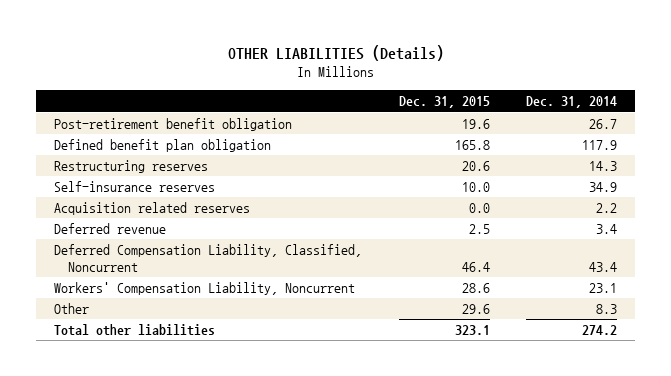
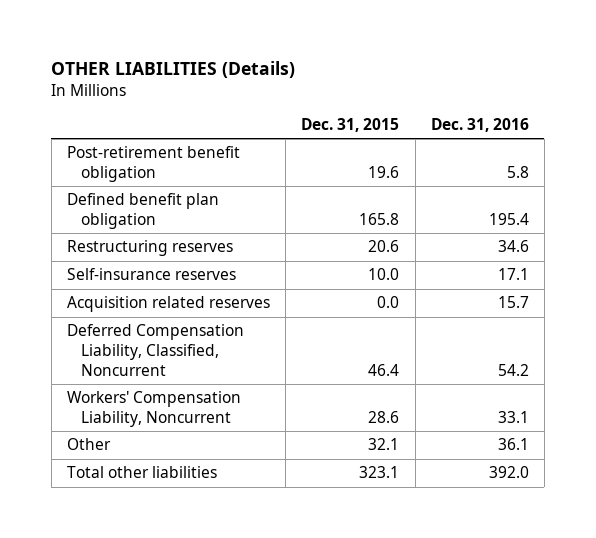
[525,96,617,109] Dec. 31, 2014 -> none
none -> [430,118,529,133] Dec. 31, 2016
[54,223,167,235] Deferred revenue -> none
[461,304,490,315] 29.6 -> [368,438,400,451] 32.1

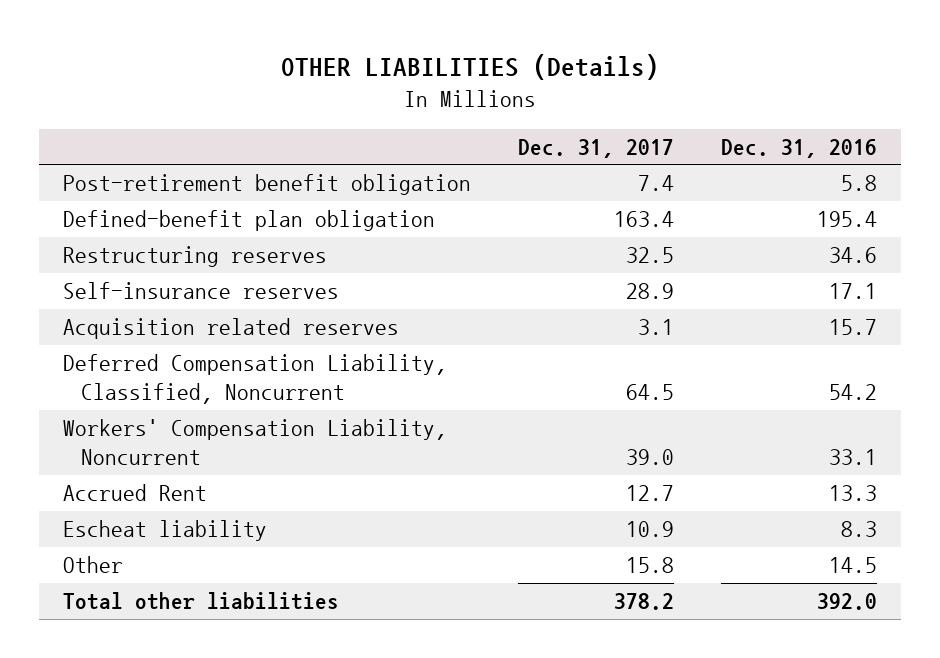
[301,118,400,133] Dec. 31, 2015 -> none
none -> [517,138,674,158] Dec. 31, 2017
[66,193,219,229] Defined benefit plan obligation -> [62,210,435,232] Defined-benefit plan obligation
none -> [62,484,207,502] Accrued Rent
none -> [62,520,267,542] Escheat liability
[497,438,529,451] 36.1 -> [829,557,878,574] 14.5

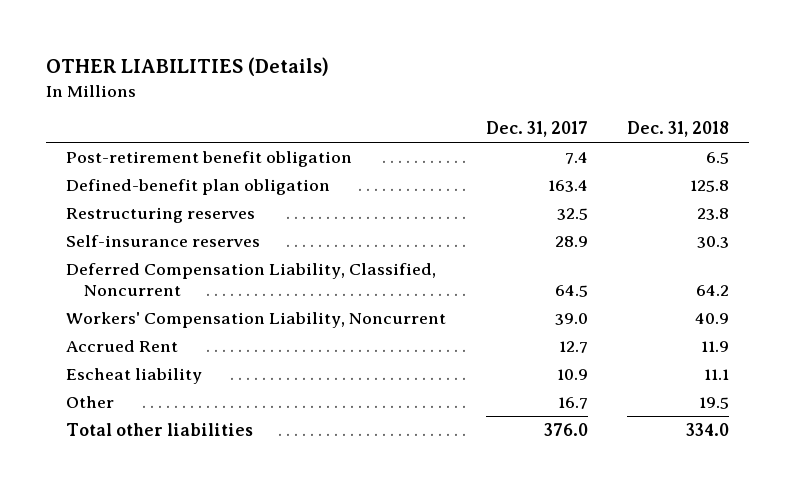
[721,138,878,158] Dec. 31, 2016 -> none
none -> [627,121,730,138] Dec. 31, 2018
[62,318,399,340] Acquisition related reserves -> none
[625,557,674,574] 15.8 -> [557,396,588,409] 16.7
[613,593,674,611] 378.2 -> [543,422,588,436] 376.0

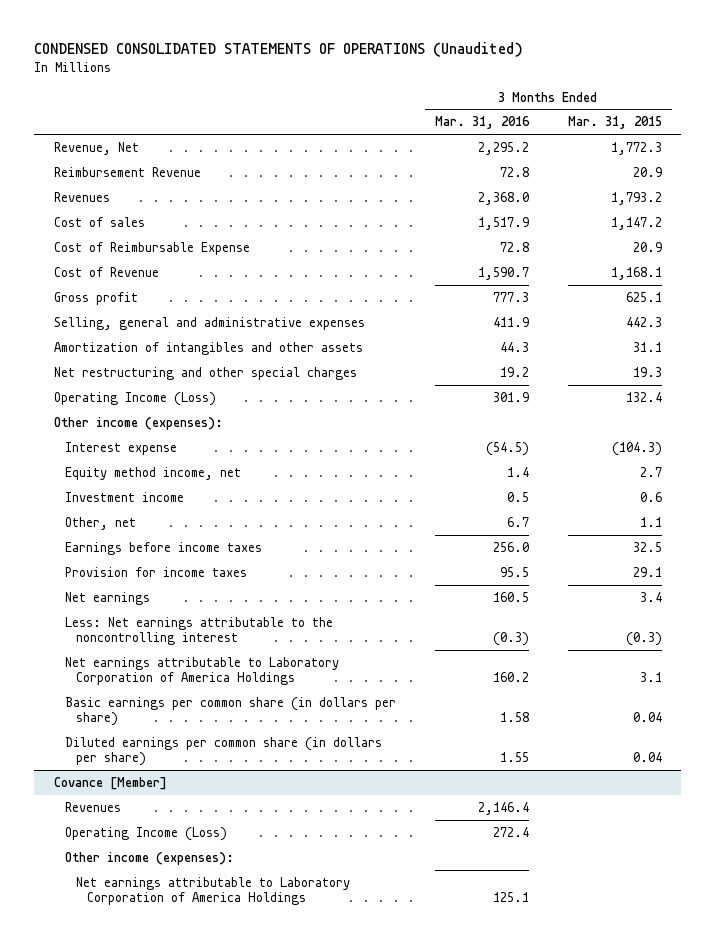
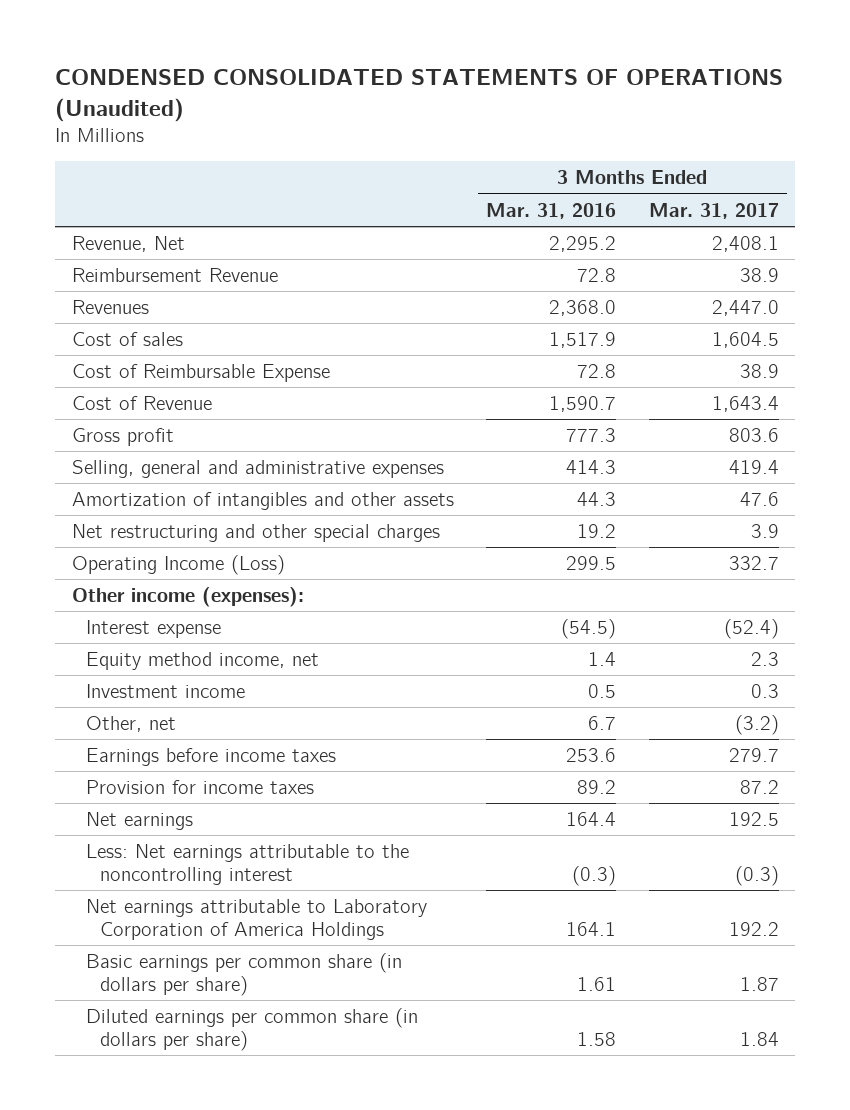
[567,116,662,130] Mar. 31, 2015 -> none
none -> [648,202,779,219] Mar. 31, 2017
[492,316,529,327] 411.9 -> [566,459,617,474] 414.3
[492,391,529,402] 301.9 -> [566,555,617,570] 299.5
[492,541,529,552] 256.0 -> [566,747,617,762] 253.6
[499,566,529,577] 95.5 -> [577,779,617,794] 89.2
[492,591,529,602] 160.5 -> [566,811,617,826] 164.4
[53,776,167,790] Covance [Member] -> none
[64,801,121,812] Revenues -> none
[64,826,227,841] Operating Income (Loss) -> none
[64,851,234,865] Other income (expenses): -> none
[75,876,350,906] Net earnings attributable to Laboratory Corporation of America Holdings -> none
[492,672,529,683] 160.2 -> [566,921,617,936] 164.1
[499,712,529,723] 1.58 -> [577,976,617,991] 1.61
[499,752,529,763] 1.55 -> [577,1031,617,1046] 1.58

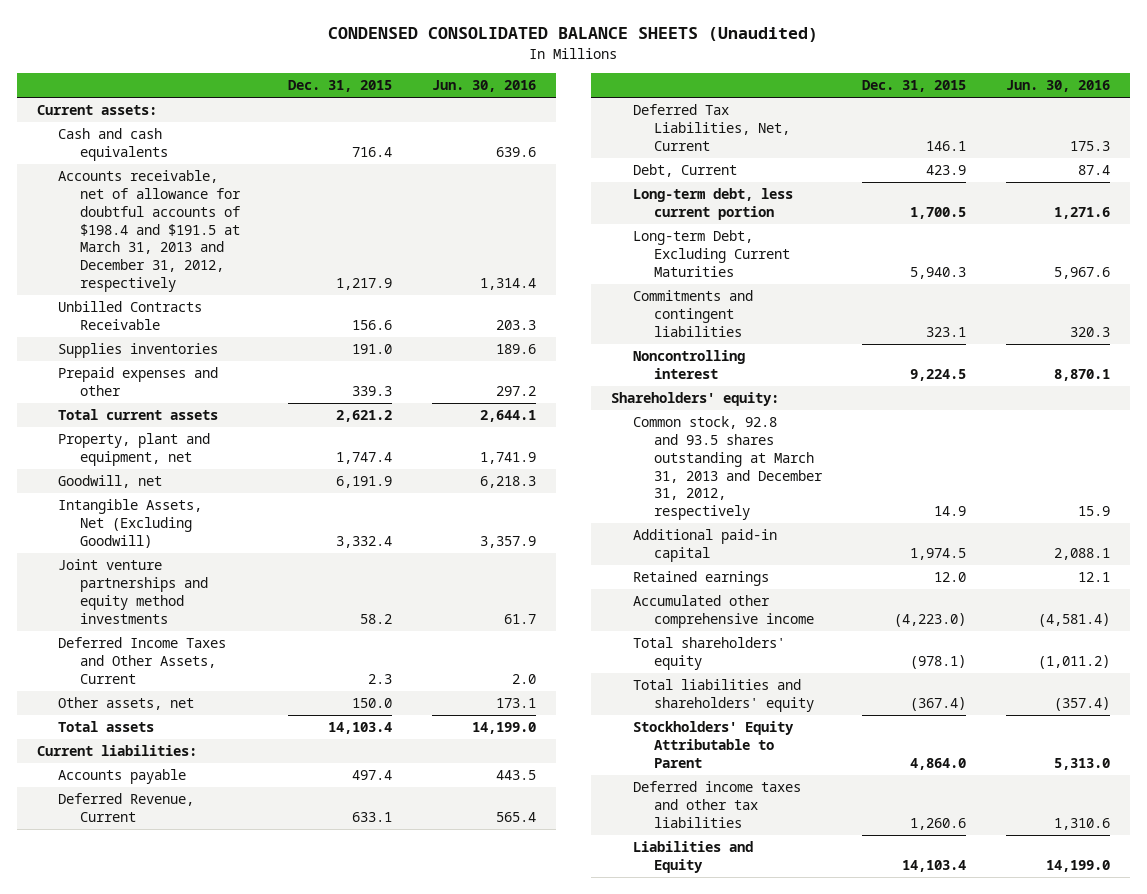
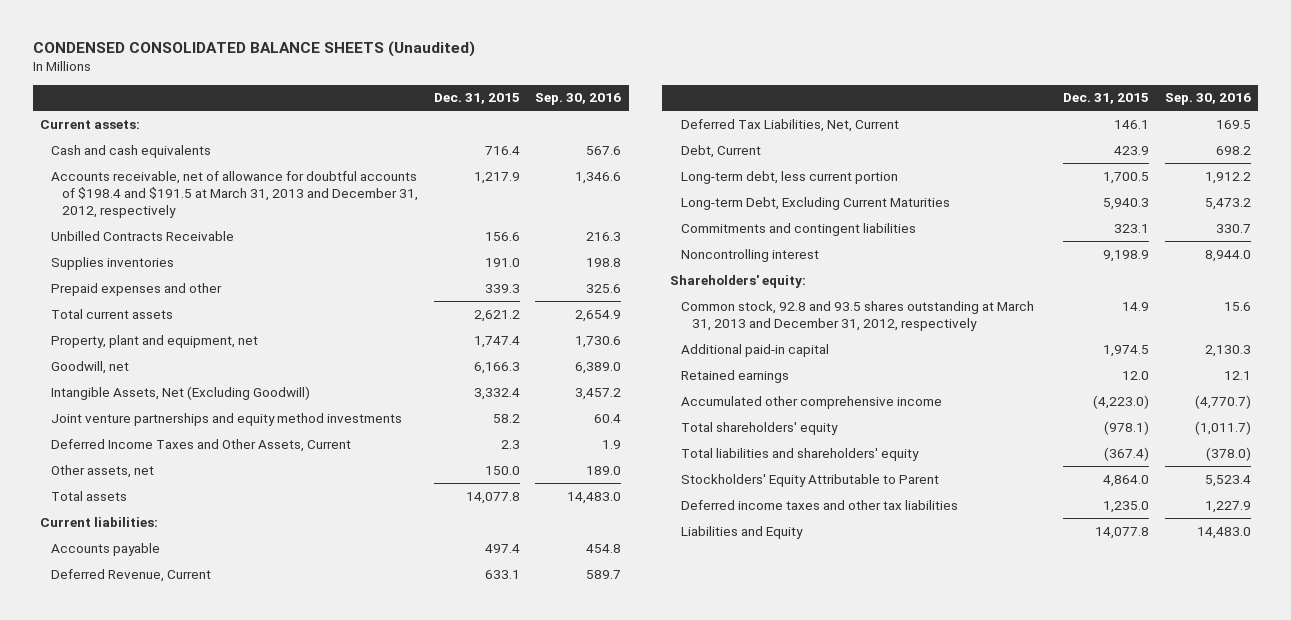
[431,80,536,93] Jun. 30, 2016 -> none
none -> [535,93,622,106] Sep. 30, 2016
[335,476,392,489] 6,191.9 -> [473,361,520,374] 6,166.3
[327,722,392,735] 14,103.4 -> [465,491,520,504] 14,077.8
[909,369,966,382] 9,224.5 -> [1103,249,1150,262] 9,198.9
[909,817,966,830] 1,260.6 -> [1103,500,1150,513] 1,235.0
[901,860,966,873] 14,103.4 -> [1095,526,1150,539] 14,077.8

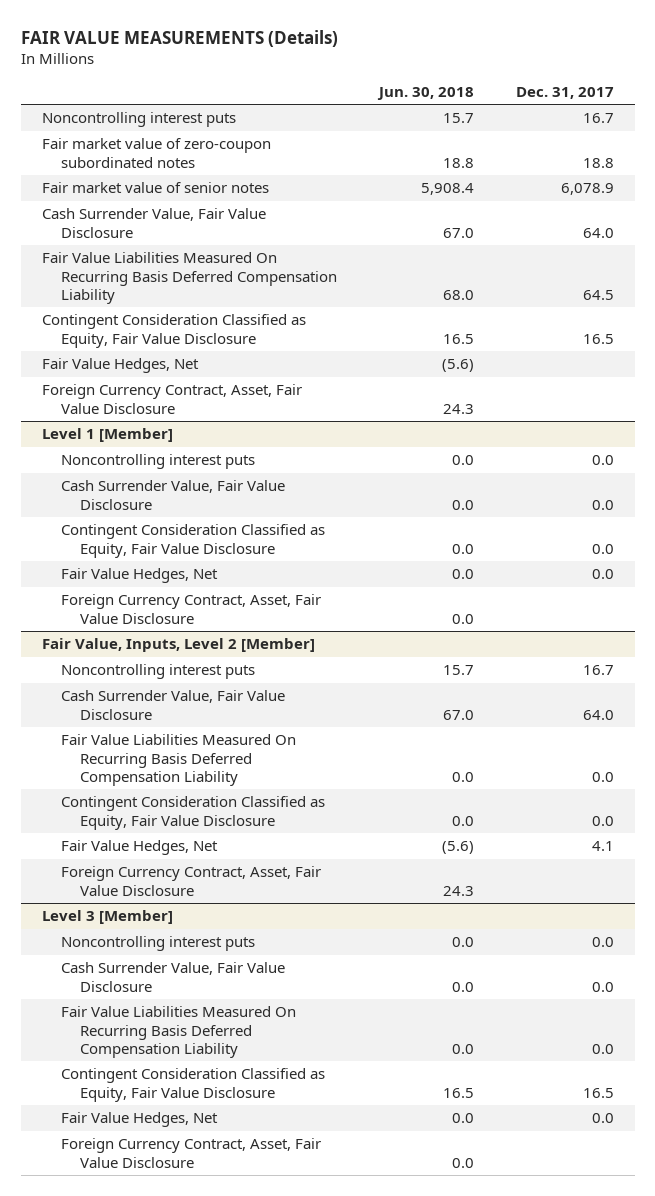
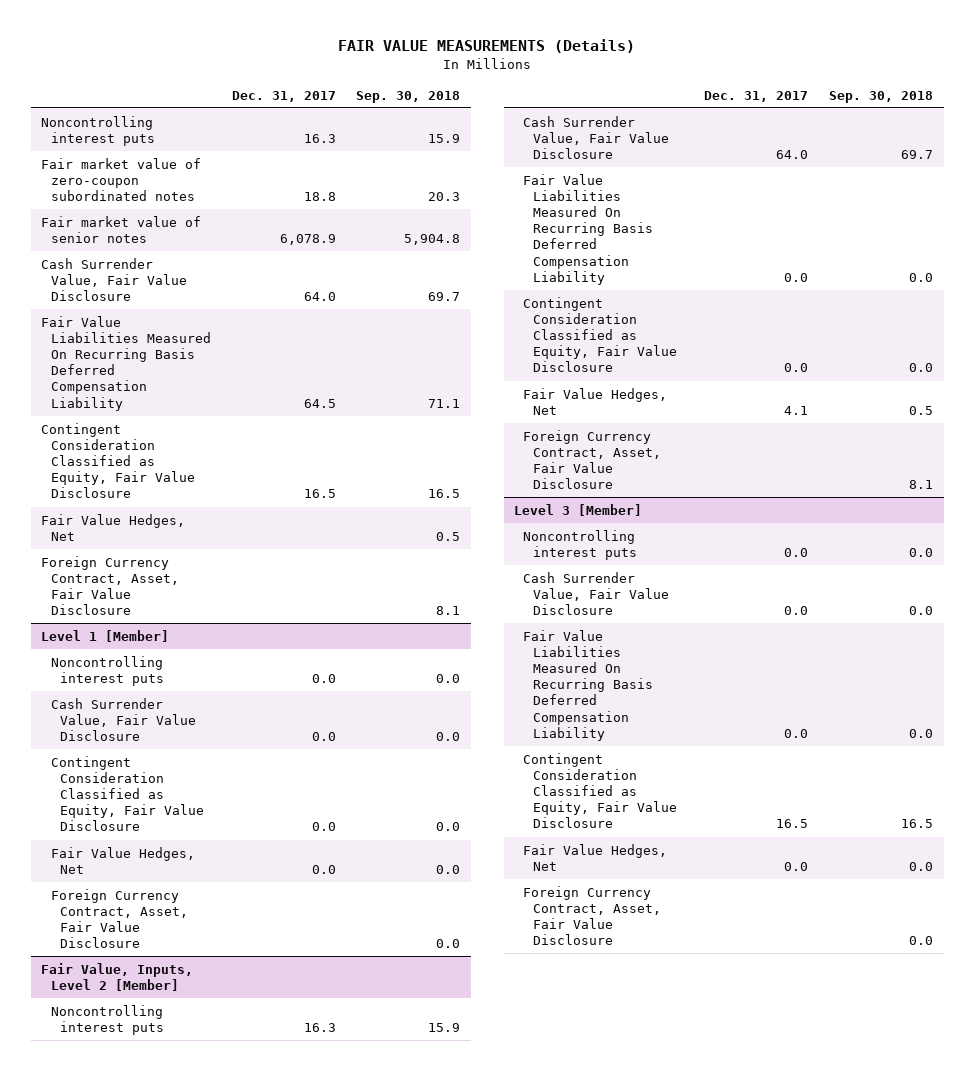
[376,86,474,100] Jun. 30, 2018 -> none
none -> [356,90,461,103] Sep. 30, 2018
[582,113,614,124] 16.7 -> [303,133,336,143] 16.3
[582,665,614,676] 16.7 -> [303,1022,336,1032] 16.3

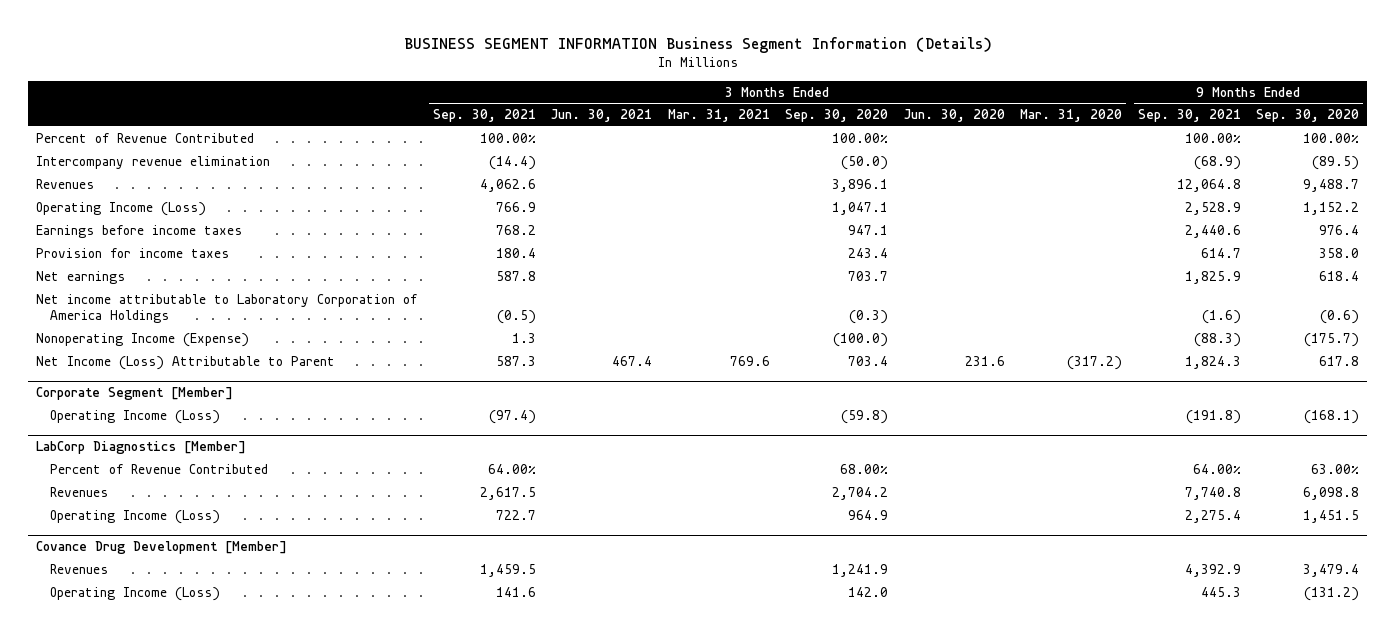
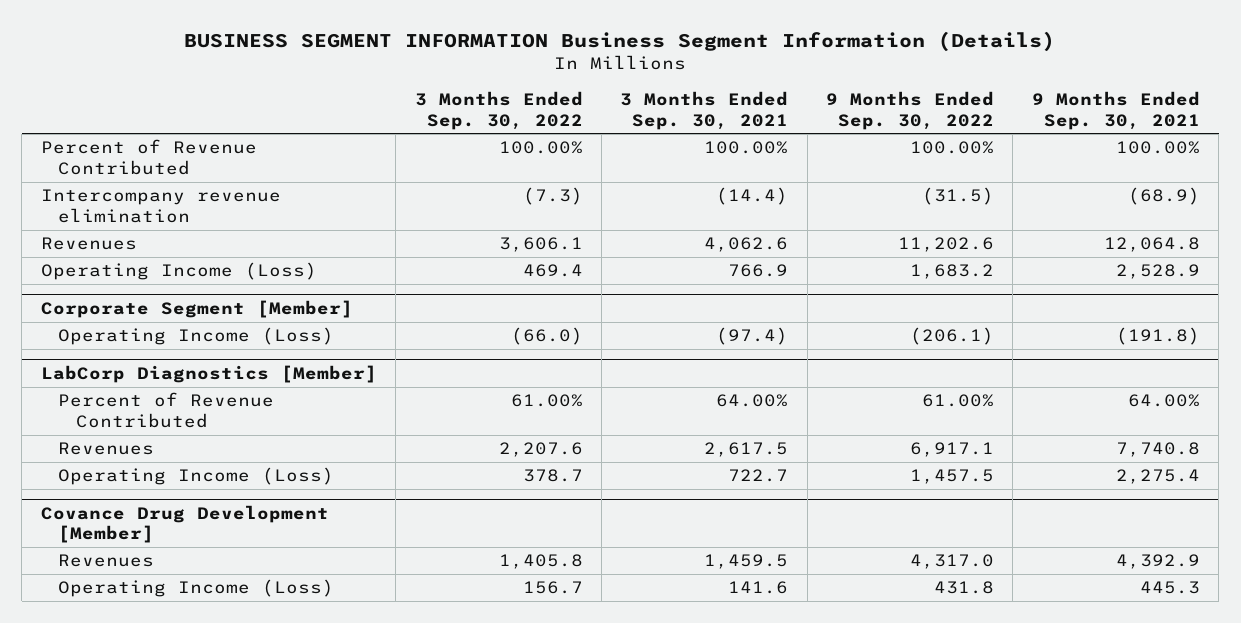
[551,109,653,123] Jun. 30, 2021 -> none
[667,109,770,123] Mar. 31, 2021 -> none
[785,109,889,123] Sep. 30, 2020 -> none
[903,109,1005,123] Jun. 30, 2020 -> none
[1020,109,1123,123] Mar. 31, 2020 -> none
[1256,109,1360,123] Sep. 30, 2020 -> none
none -> [414,90,583,130] 3 Months Ended Sep. 30, 2022
none -> [825,90,994,130] 9 Months Ended Sep. 30, 2022
[36,224,243,238] Earnings before income taxes -> none
[36,247,230,258] Provision for income taxes -> none
[36,270,126,284] Net earnings -> none
[36,293,418,324] Net income attributable to Laboratory Corporation of America Holdings -> none
[36,332,250,347] Nonoperating Income (Expense) -> none
[36,355,336,370] Net Income (Loss) Attributable to Parent -> none

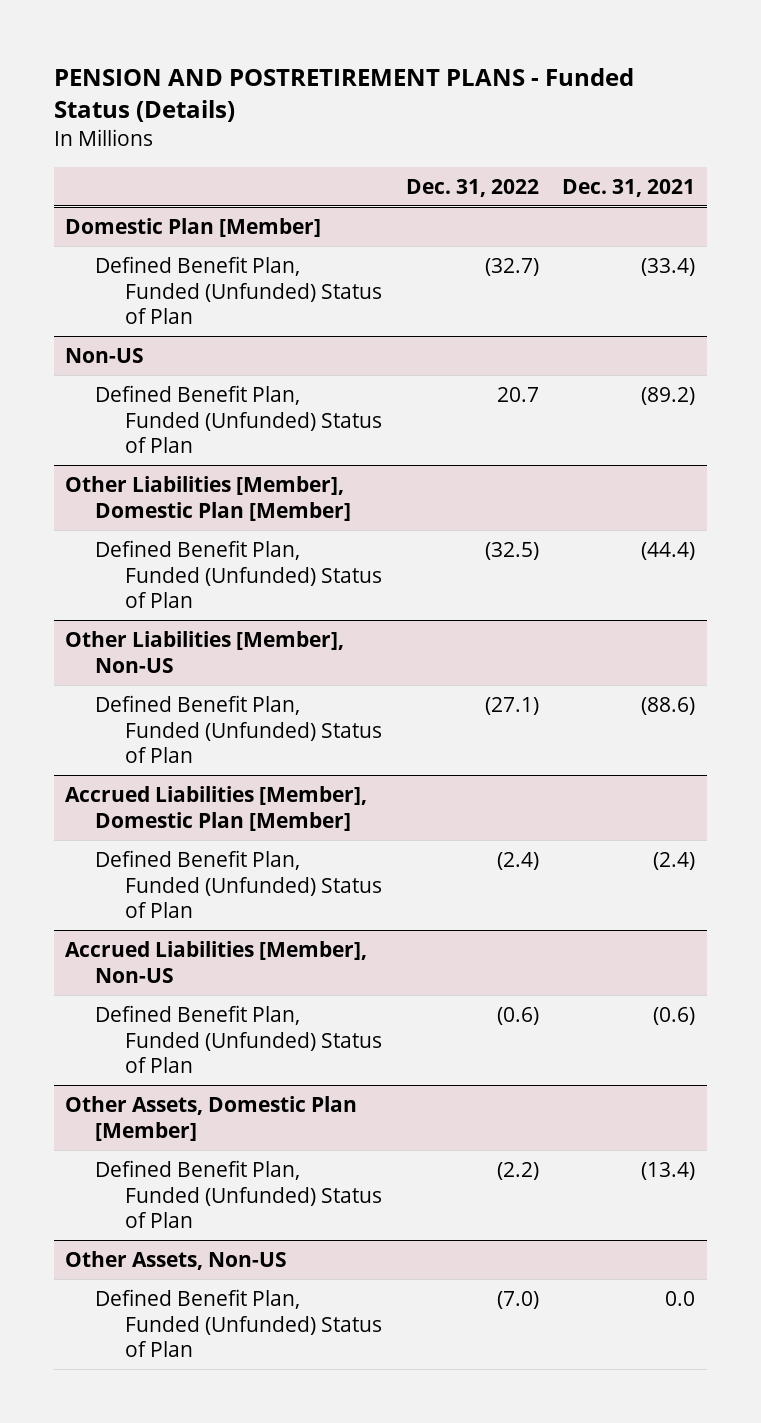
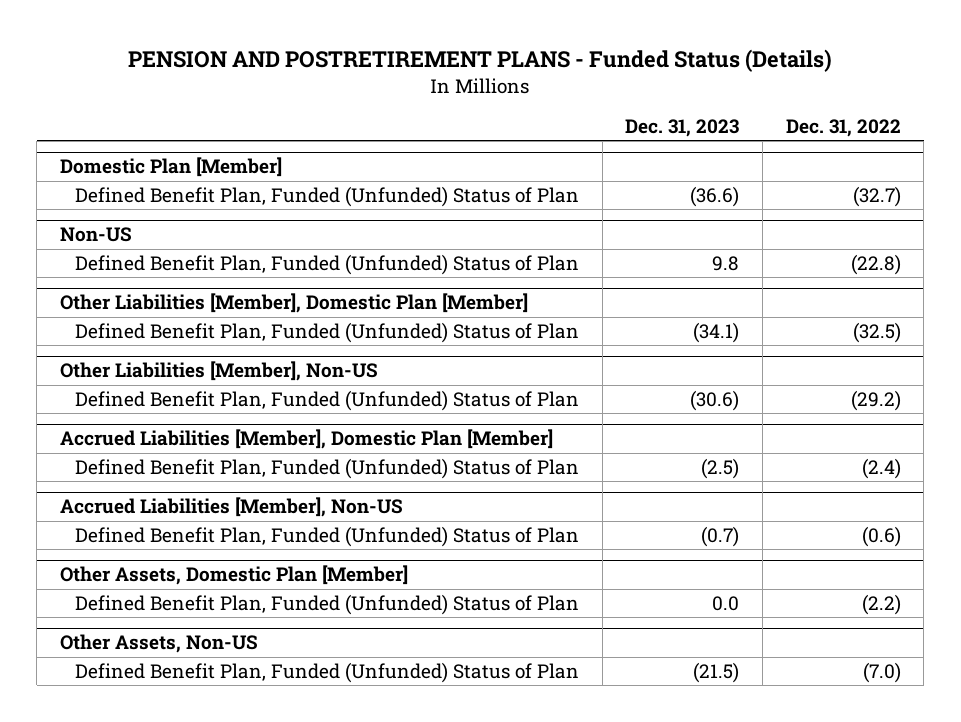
[562,178,696,197] Dec. 31, 2021 -> none
none -> [625,118,740,137] Dec. 31, 2023
[496,386,539,402] 20.7 -> [850,254,901,276] (22.8)
[484,696,539,715] (27.1) -> [850,390,901,412] (29.2)

